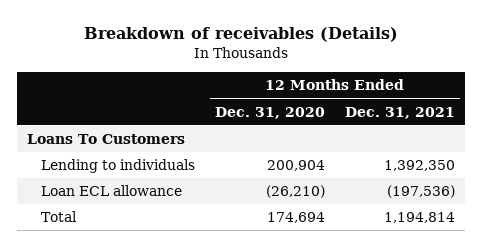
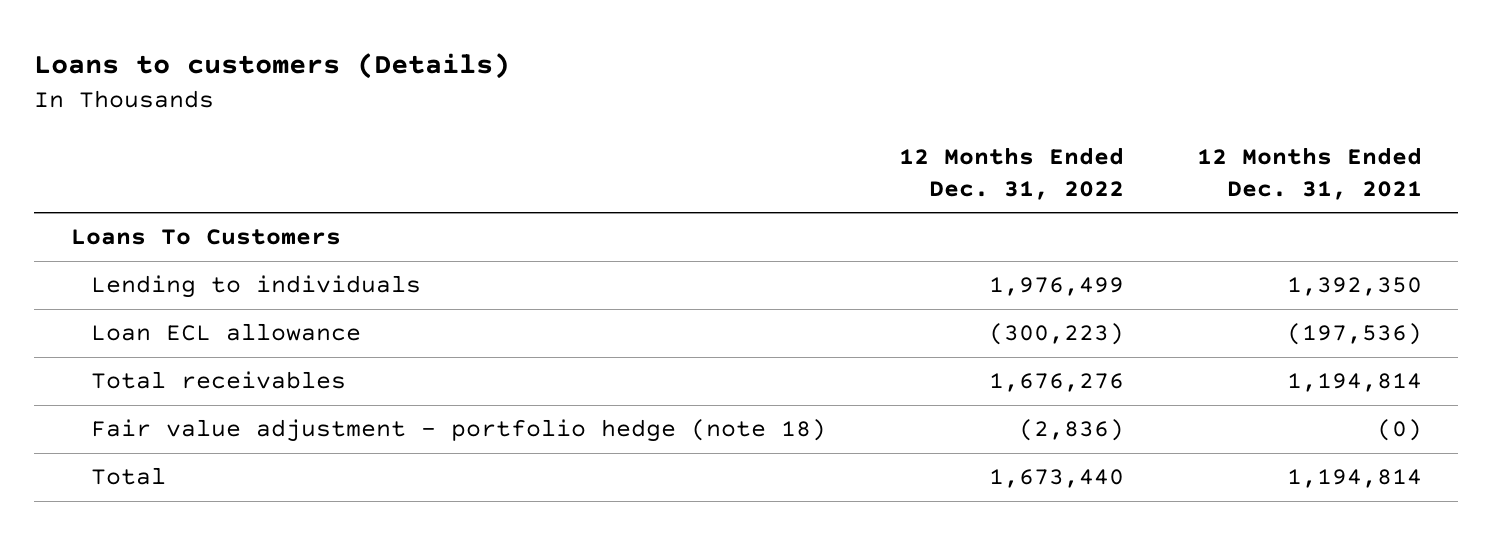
[84,27,399,43] Breakdown of receivables (Details) -> [34,53,511,80] Loans to customers (Details)
[215,106,326,119] Dec. 31, 2020 -> none
none -> [898,146,1124,200] 12 Months Ended Dec. 31, 2022
none -> [90,371,346,390] Total receivables
none -> [90,419,826,443] Fair value adjustment - portfolio hedge (note 18)

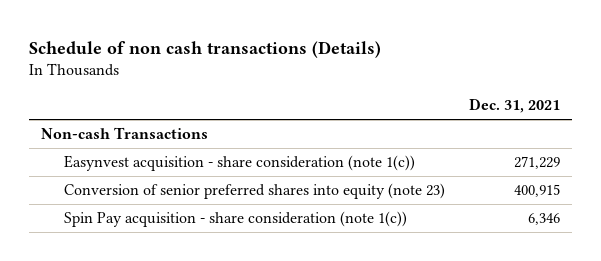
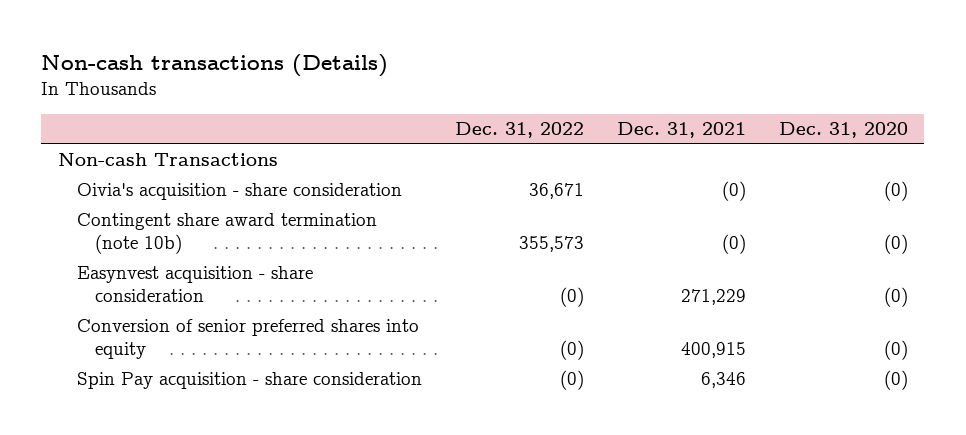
[29,40,382,58] Schedule of non cash transactions (Details) -> [41,54,389,78] Non-cash transactions (Details)
none -> [454,122,584,139] Dec. 31, 2022
none -> [778,122,908,139] Dec. 31, 2020
none -> [76,183,402,201] Oivia's acquisition - share consideration
none -> [76,213,377,255] Contingent share award termination (note 10b)
[63,155,415,172] Easynvest acquisition - share consideration (note 1(c)) -> [76,266,313,303] Easynvest acquisition - share consideration
[63,183,445,200] Conversion of senior preferred shares into equity (note 23) -> [76,319,419,360] Conversion of senior preferred shares into equity
[63,211,407,228] Spin Pay acquisition - share consideration (note 1(c)) -> [76,372,422,390] Spin Pay acquisition - share consideration

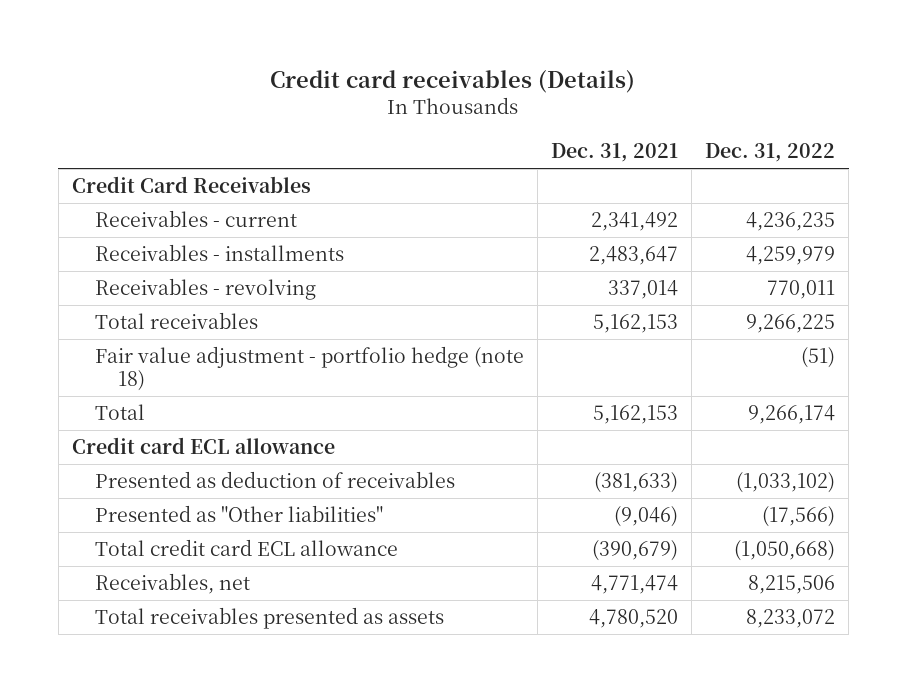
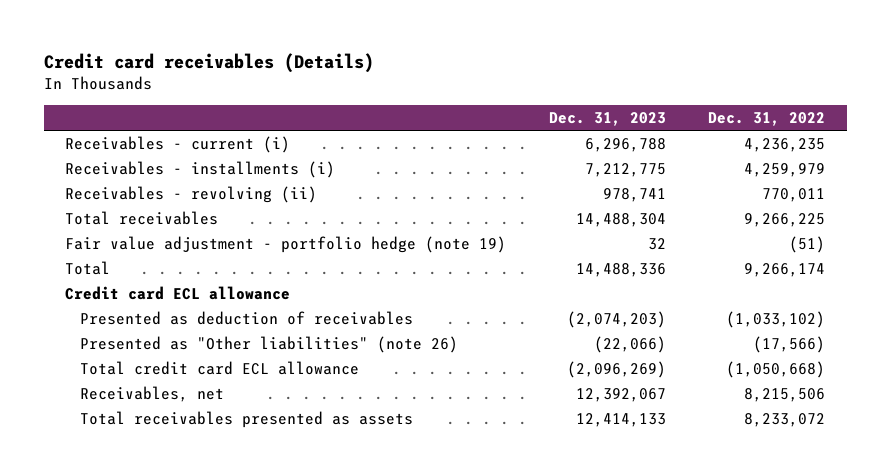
[550,142,678,162] Dec. 31, 2021 -> none
none -> [548,111,666,126] Dec. 31, 2023
[71,176,311,194] Credit Card Receivables -> none
[94,210,297,228] Receivables - current -> [65,136,291,154] Receivables - current (i)
[94,244,344,262] Receivables - installments -> [65,161,336,179] Receivables - installments (i)
[94,278,316,301] Receivables - revolving -> [65,186,318,204] Receivables - revolving (ii)
[94,346,524,391] Fair value adjustment - portfolio hedge (note 18) -> [65,236,507,254] Fair value adjustment - portfolio hedge (note 19)
[94,505,383,523] Presented as "Other liabilities" -> [79,336,458,354] Presented as "Other liabilities" (note 26)

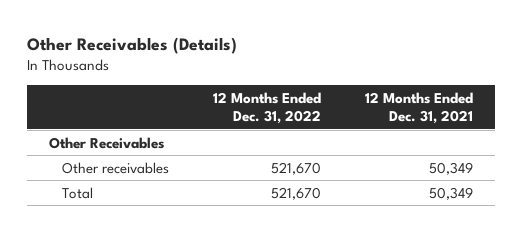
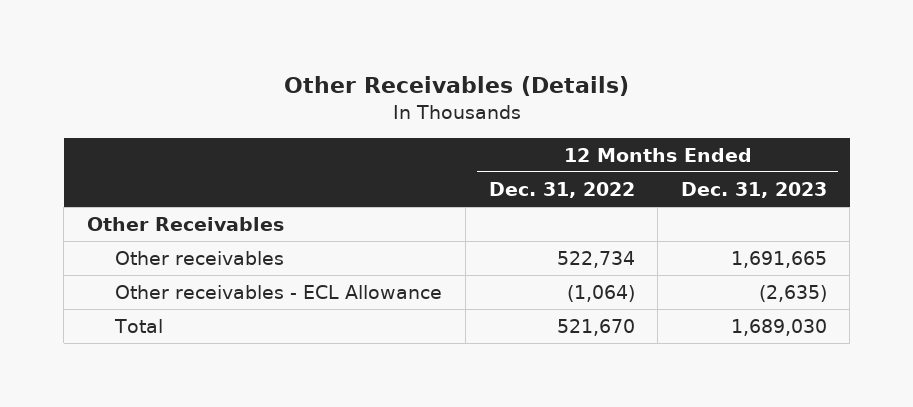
[364,91,473,125] 12 Months Ended Dec. 31, 2021 -> none
none -> [680,181,827,198] Dec. 31, 2023
[271,161,322,175] 521,670 -> [556,251,635,269] 522,734
none -> [115,285,443,300] Other receivables - ECL Allowance

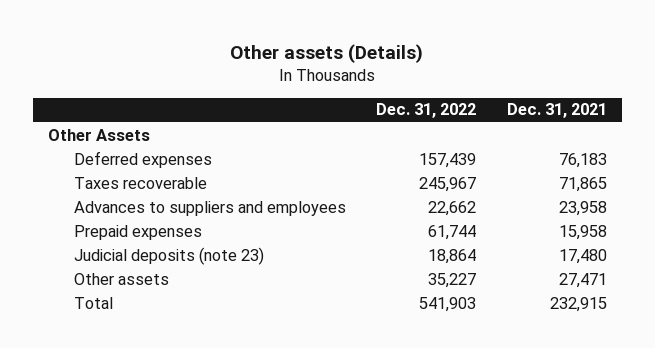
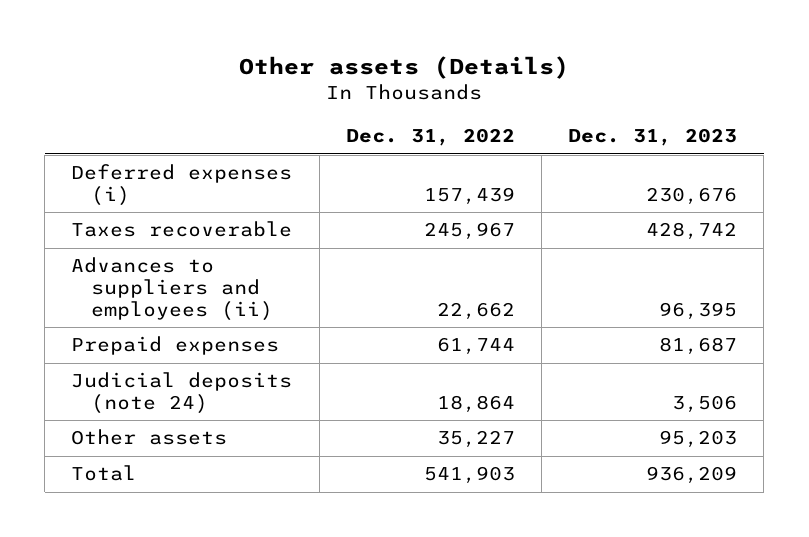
[506,103,607,119] Dec. 31, 2021 -> none
none -> [568,128,738,147] Dec. 31, 2023
[48,128,151,141] Other Assets -> none
[73,150,212,168] Deferred expenses -> [71,164,293,207] Deferred expenses (i)
[73,200,346,216] Advances to suppliers and employees -> [71,257,273,321] Advances to suppliers and employees (ii)
[73,246,264,265] Judicial deposits (note 23) -> [71,372,293,415] Judicial deposits (note 24)

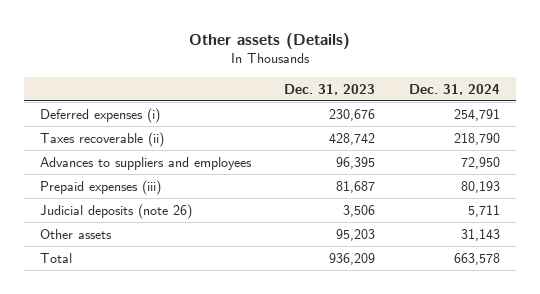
[345,128,515,147] Dec. 31, 2022 -> none
none -> [408,83,500,95] Dec. 31, 2024
[71,221,293,238] Taxes recoverable -> [40,131,165,147] Taxes recoverable (ii)
[71,257,273,321] Advances to suppliers and employees (ii) -> [40,156,253,170] Advances to suppliers and employees
[71,336,280,356] Prepaid expenses -> [40,179,162,195] Prepaid expenses (iii)
[71,372,293,415] Judicial deposits (note 24) -> [40,203,193,219] Judicial deposits (note 26)

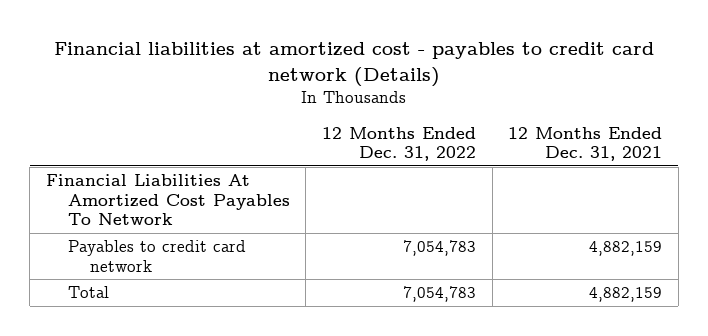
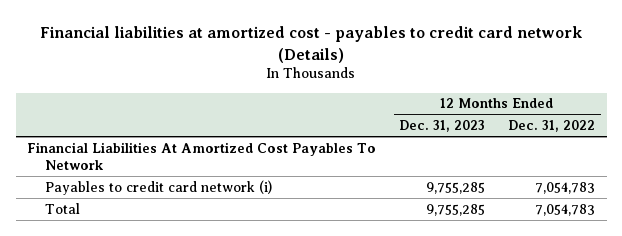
[508,126,663,162] 12 Months Ended Dec. 31, 2021 -> none
none -> [399,120,486,133] Dec. 31, 2023
[67,239,246,272] Payables to credit card network -> [45,179,273,195] Payables to credit card network (i)

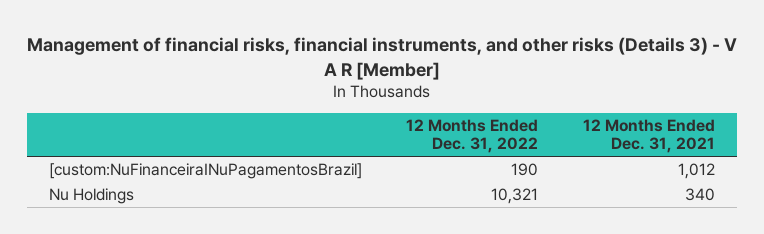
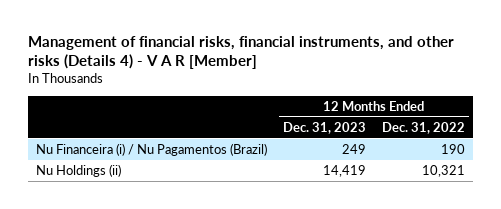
[26,37,737,80] Management of financial risks, financial instruments, and other risks (Details 3) - V A R [Member] -> [27,36,454,70] Management of financial risks, financial instruments, and other risks (Details 4) - V A R [Member]
[582,118,715,154] 12 Months Ended Dec. 31, 2021 -> none
none -> [282,121,366,134] Dec. 31, 2023
[48,162,362,179] [custom:NuFinanceiraINuPagamentosBrazil] -> [35,142,267,156] Nu Financeira (i) / Nu Pagamentos (Brazil)
[48,187,134,204] Nu Holdings -> [35,163,121,177] Nu Holdings (ii)

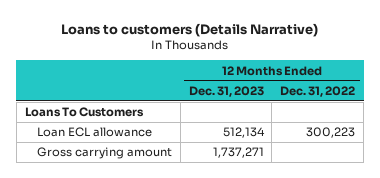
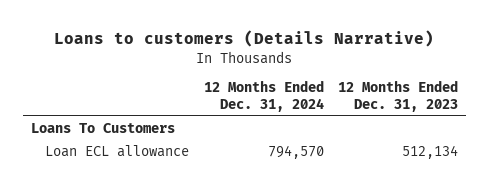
[280,85,356,97] Dec. 31, 2022 -> none
none -> [203,80,324,113] 12 Months Ended Dec. 31, 2024
[36,147,172,160] Gross carrying amount -> none

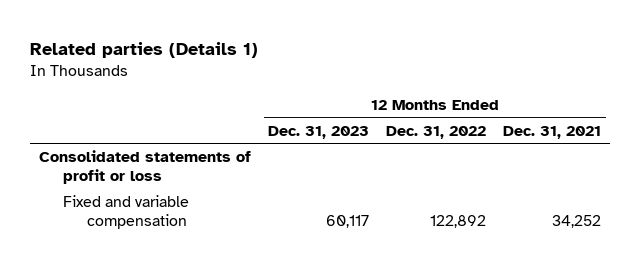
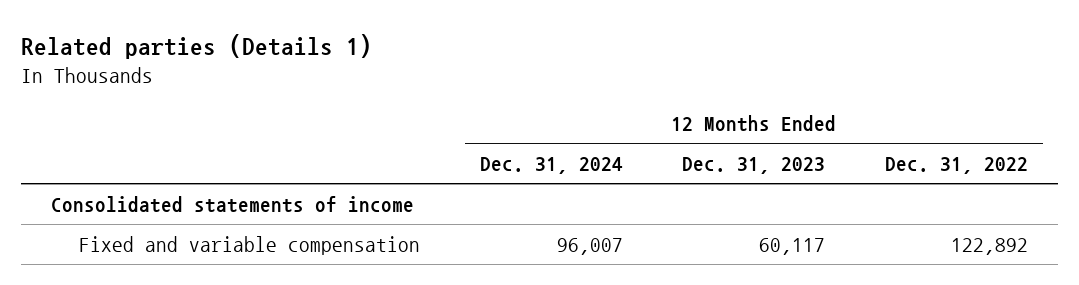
[503,125,602,139] Dec. 31, 2021 -> none
none -> [479,157,623,175] Dec. 31, 2024
[38,150,251,185] Consolidated statements of profit or loss -> [50,195,414,213] Consolidated statements of income

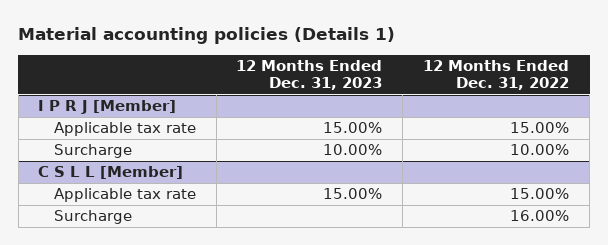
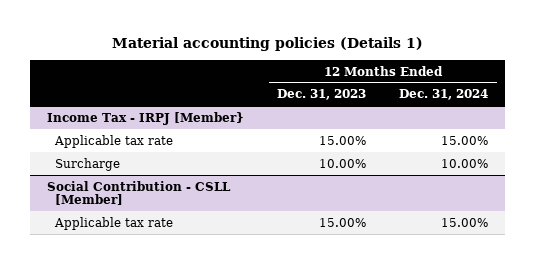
[423,60,570,90] 12 Months Ended Dec. 31, 2022 -> none
none -> [399,89,489,101] Dec. 31, 2024
[38,100,177,115] I P R J [Member] -> [46,111,244,125] Income Tax - IRPJ [Member}
[38,166,184,180] C S L L [Member] -> [46,180,231,206] Social Contribution - CSLL [Member]
[53,210,132,225] Surcharge -> none

